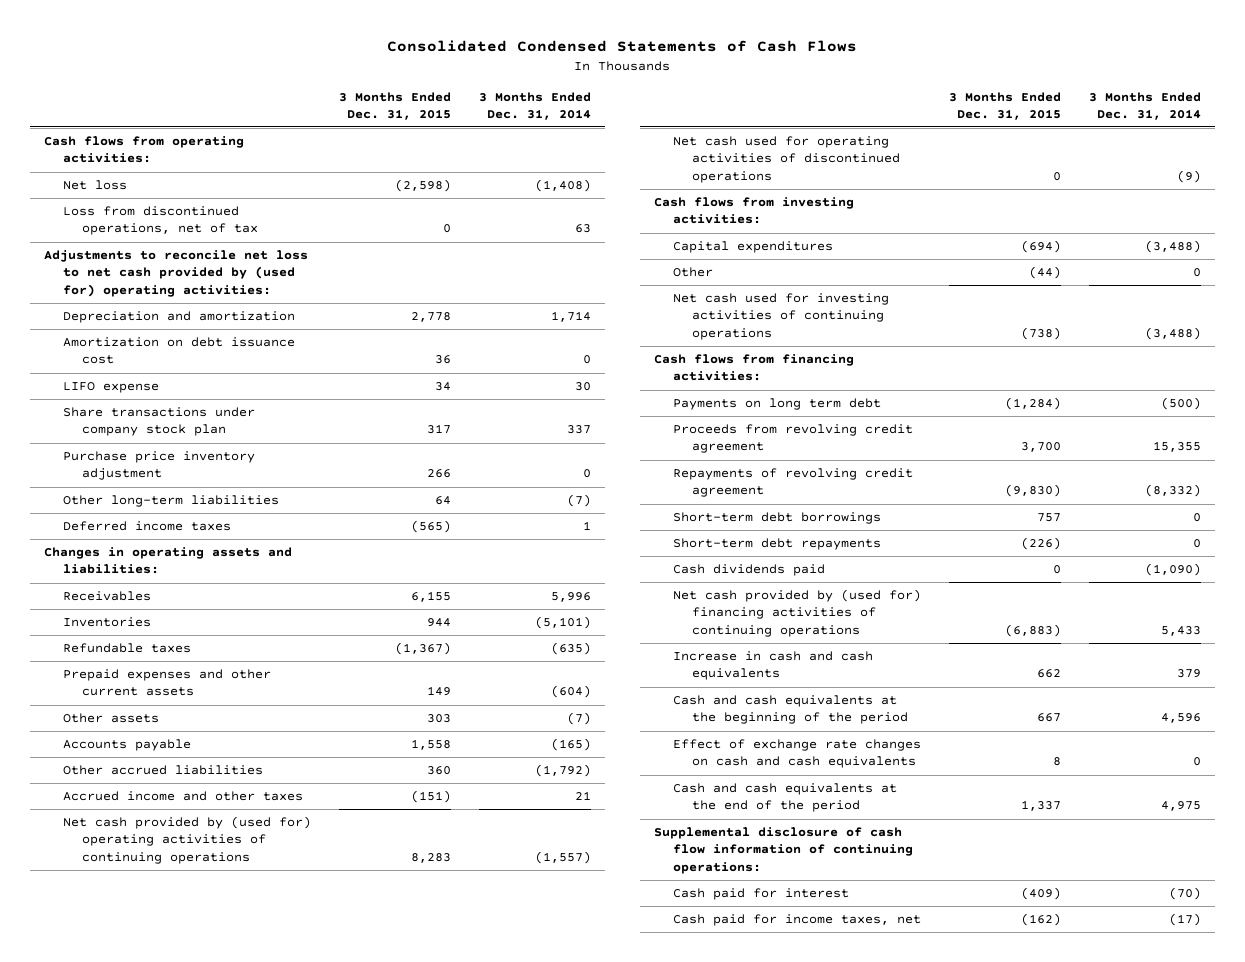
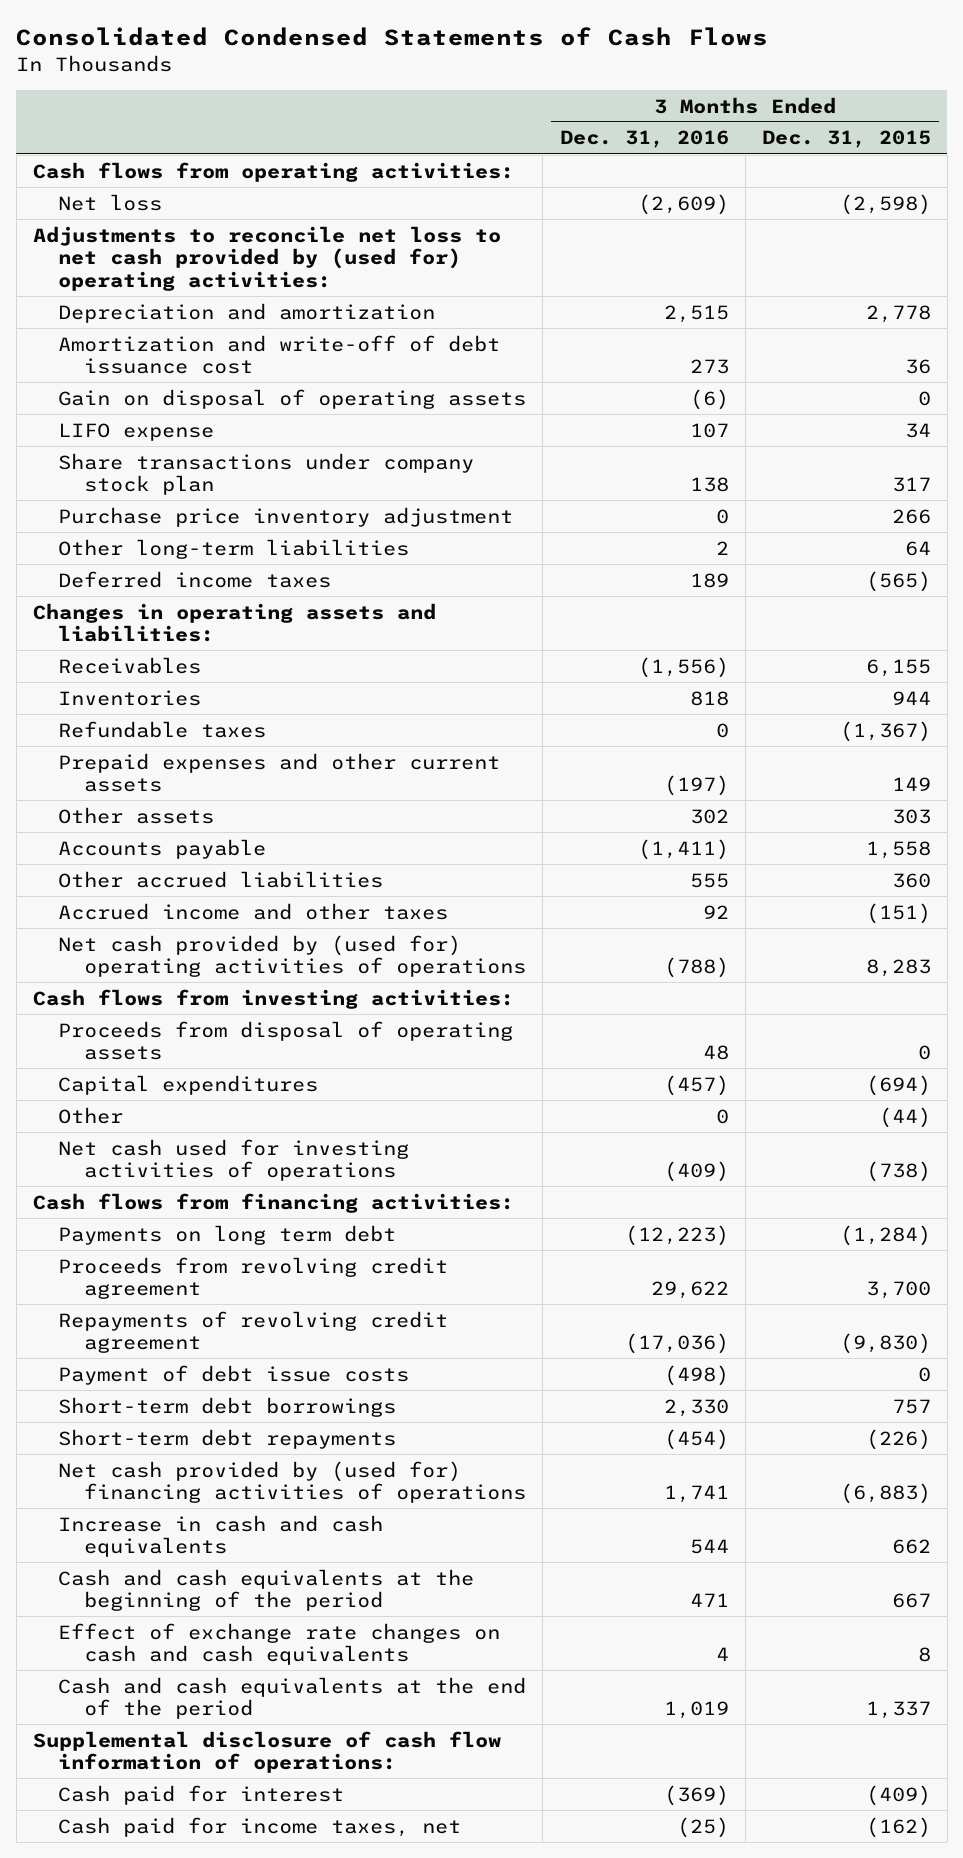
[479,91,592,120] 3 Months Ended Dec. 31, 2014 -> none
none -> [559,130,729,149] Dec. 31, 2016
[63,206,259,236] Loss from discontinued operations, net of tax -> none
[63,337,296,365] Amortization on debt issuance cost -> [58,334,501,375] Amortization and write-off of debt issuance cost
none -> [58,388,527,409] Gain on disposal of operating assets
[672,136,901,183] Net cash used for operating activities of discontinued operations -> none
[63,816,312,864] Net cash provided by (used for) operating activities of continuing operations -> [58,934,526,978] Net cash provided by (used for) operating activities of operations
none -> [58,1020,514,1061] Proceeds from disposal of operating assets
[672,293,889,340] Net cash used for investing activities of continuing operations -> [58,1138,410,1182] Net cash used for investing activities of operations
none -> [58,1364,410,1385] Payment of debt issue costs
[672,564,825,577] Cash dividends paid -> none
[672,589,921,637] Net cash provided by (used for) financing activities of continuing operations -> [58,1460,526,1504] Net cash provided by (used for) financing activities of operations
[653,827,913,874] Supplemental disclosure of cash flow information of continuing operations: -> [32,1730,501,1774] Supplemental disclosure of cash flow information of operations:

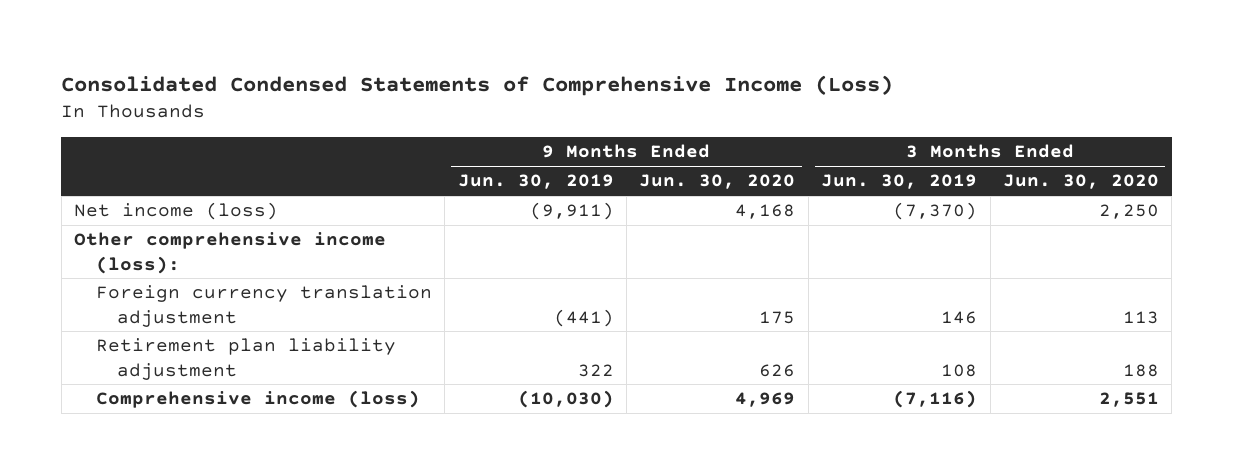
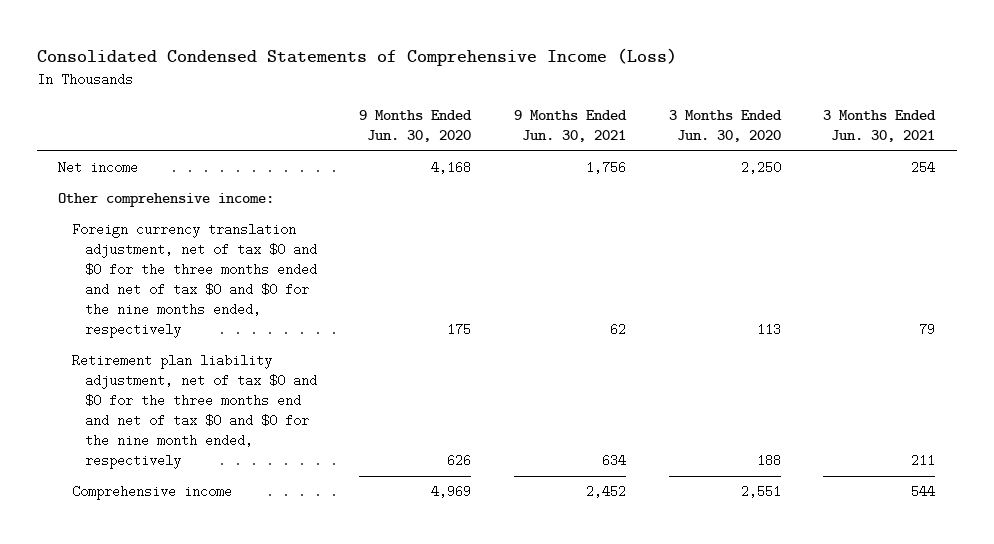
[457,174,614,190] Jun. 30, 2019 -> none
[821,174,978,190] Jun. 30, 2019 -> none
none -> [514,110,628,143] 9 Months Ended Jun. 30, 2021
none -> [823,110,937,143] 3 Months Ended Jun. 30, 2021
[73,202,278,221] Net income (loss) -> [58,161,139,175] Net income
[73,232,386,274] Other comprehensive income (loss): -> [58,193,275,208] Other comprehensive income:
[95,285,432,327] Foreign currency translation adjustment -> [71,223,317,339] Foreign currency translation adjustment, net of tax $0 and $0 for the three months ended and net of tax $0 and $0 for the nine months ended, respectively
[95,338,396,380] Retirement plan liability adjustment -> [71,354,317,470] Retirement plan liability adjustment, net of tax $0 and $0 for the three months end and net of tax $0 and $0 for the nine month ended, respectively
[95,390,420,409] Comprehensive income (loss) -> [71,485,232,501] Comprehensive income

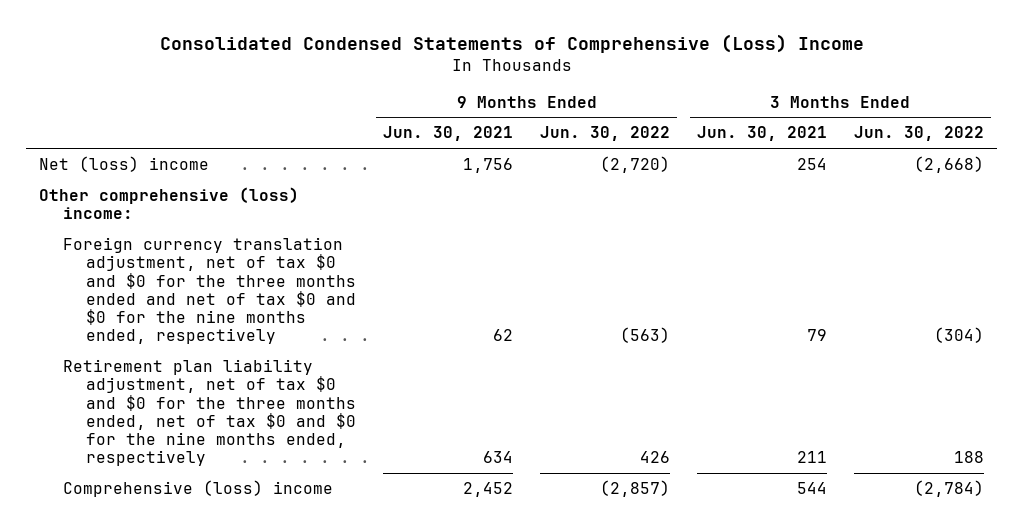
[37,48,678,67] Consolidated Condensed Statements of Comprehensive Income (Loss) -> [159,33,864,53] Consolidated Condensed Statements of Comprehensive (Loss) Income
[359,110,473,143] 9 Months Ended Jun. 30, 2020 -> none
[668,110,782,143] 3 Months Ended Jun. 30, 2020 -> none
none -> [540,126,671,142] Jun. 30, 2022
none -> [853,126,984,142] Jun. 30, 2022
[58,161,139,175] Net income -> [39,156,210,173] Net (loss) income
[58,193,275,208] Other comprehensive income: -> [39,187,300,220] Other comprehensive (loss) income:
[71,354,317,470] Retirement plan liability adjustment, net of tax $0 and $0 for the three months end and net of tax $0 and $0 for the nine month ended, respectively -> [62,359,357,467] Retirement plan liability adjustment, net of tax $0 and $0 for the three months ended, net of tax $0 and $0 for the nine months ended, respectively
[71,485,232,501] Comprehensive income -> [62,480,333,498] Comprehensive (loss) income

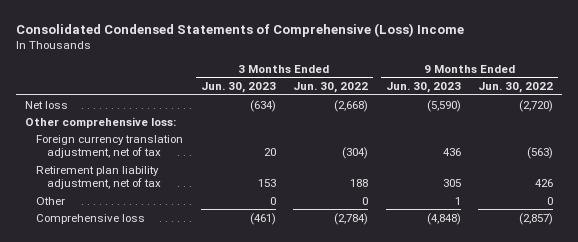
[383,126,514,142] Jun. 30, 2021 -> none
[697,126,828,142] Jun. 30, 2021 -> none
none -> [200,82,276,94] Jun. 30, 2023
none -> [385,82,461,94] Jun. 30, 2023
[39,156,210,173] Net (loss) income -> [24,100,68,109] Net loss
[39,187,300,220] Other comprehensive (loss) income: -> [24,116,176,128] Other comprehensive loss:
[62,237,357,345] Foreign currency translation adjustment, net of tax $0 and $0 for the three months ended and net of tax $0 and $0 for the nine months ended, respectively -> [35,134,183,159] Foreign currency translation adjustment, net of tax
[62,359,357,467] Retirement plan liability adjustment, net of tax $0 and $0 for the three months ended, net of tax $0 and $0 for the nine months ended, respectively -> [35,165,162,190] Retirement plan liability adjustment, net of tax
none -> [35,196,65,205] Other
[62,480,333,498] Comprehensive (loss) income -> [35,213,145,224] Comprehensive loss

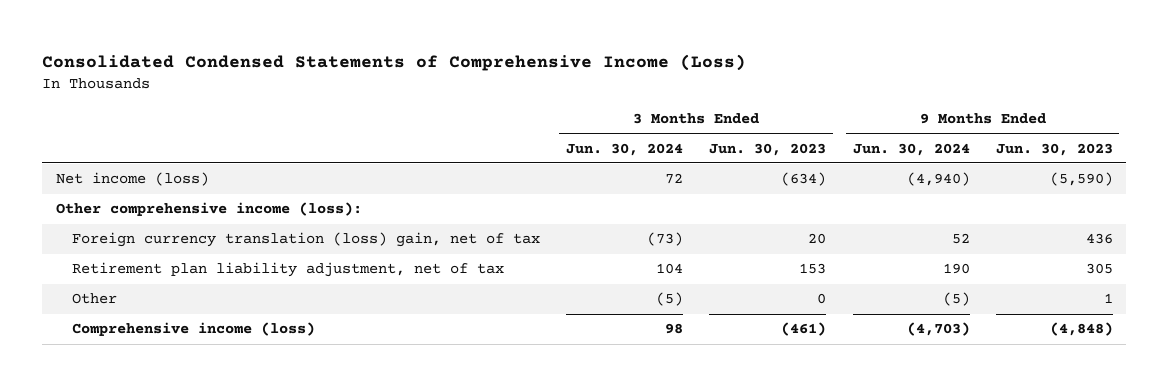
[16,22,465,37] Consolidated Condensed Statements of Comprehensive (Loss) Income -> [42,53,747,71] Consolidated Condensed Statements of Comprehensive Income (Loss)
[293,82,369,94] Jun. 30, 2022 -> none
[478,82,554,94] Jun. 30, 2022 -> none
none -> [566,142,684,156] Jun. 30, 2024
none -> [852,142,970,156] Jun. 30, 2024
[24,100,68,109] Net loss -> [55,172,209,187] Net income (loss)
[24,116,176,128] Other comprehensive loss: -> [55,202,362,217] Other comprehensive income (loss):
[35,134,183,159] Foreign currency translation adjustment, net of tax -> [71,232,540,248] Foreign currency translation (loss) gain, net of tax
[35,213,145,224] Comprehensive loss -> [71,322,315,337] Comprehensive income (loss)

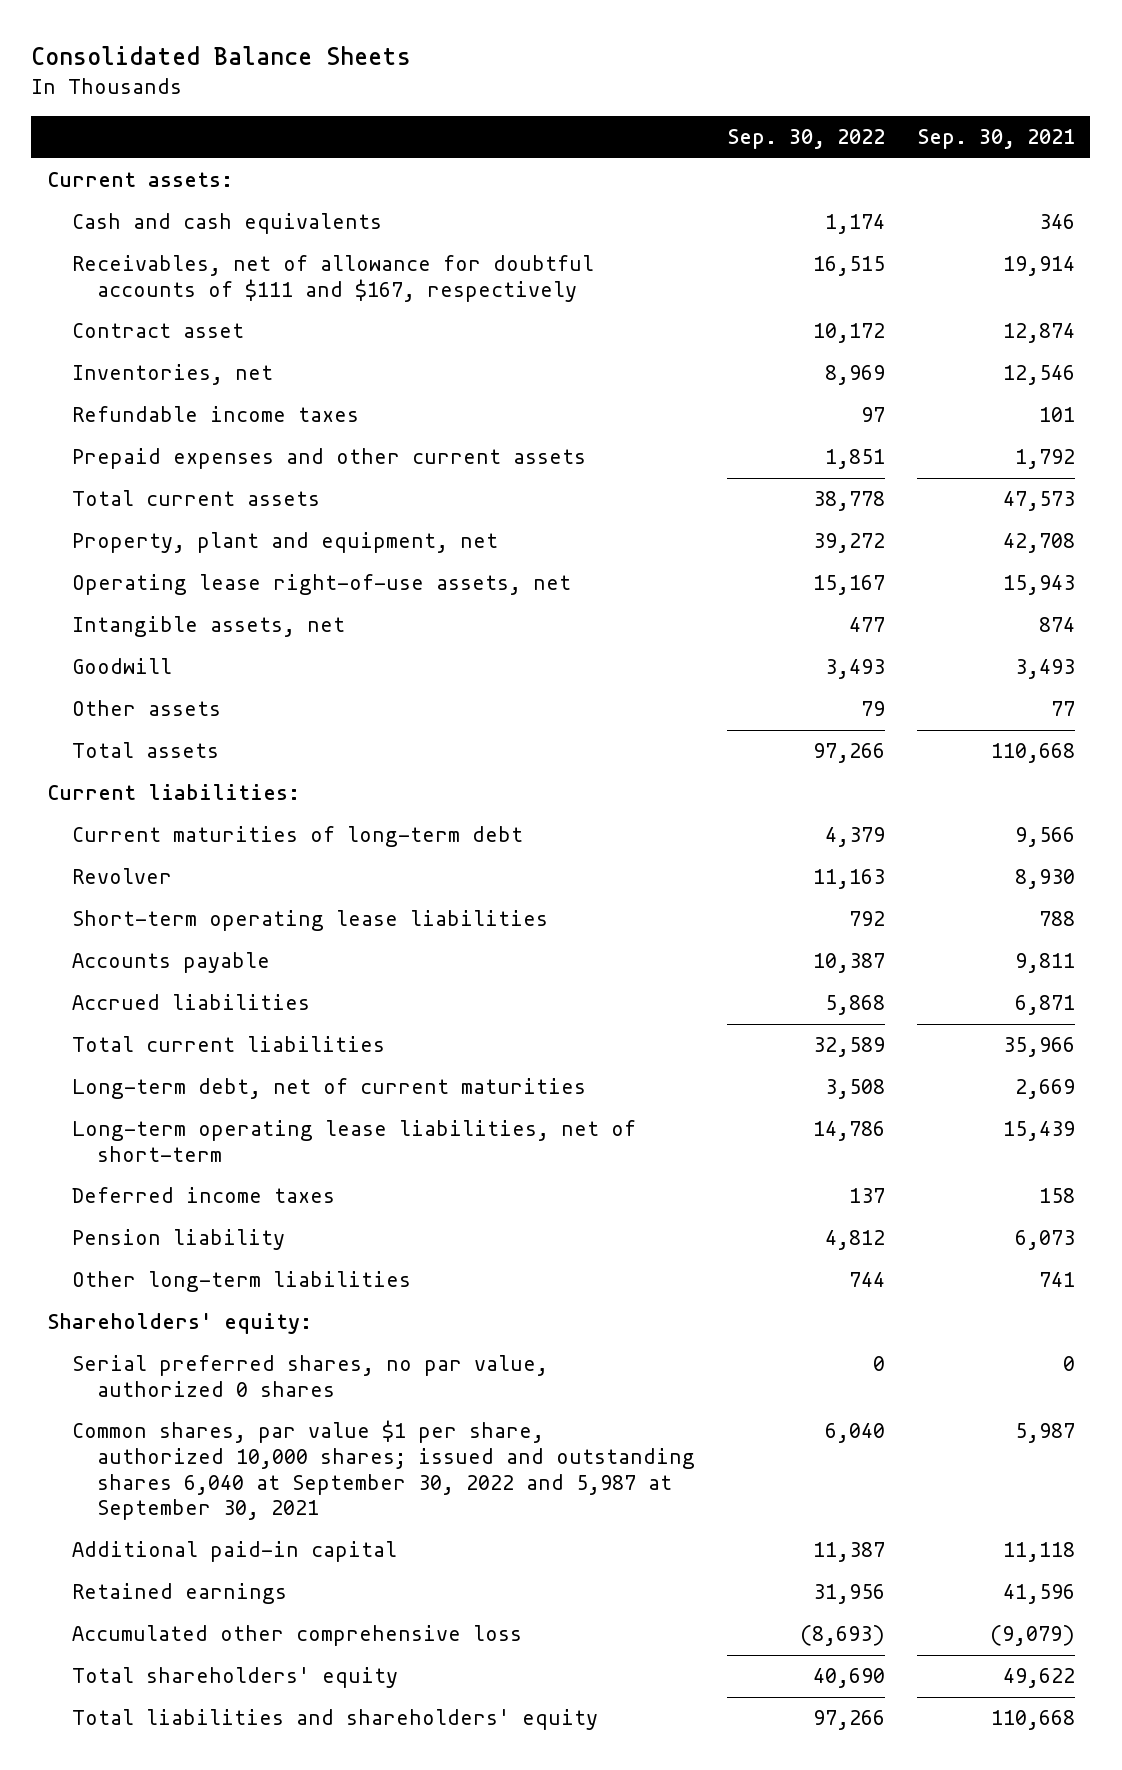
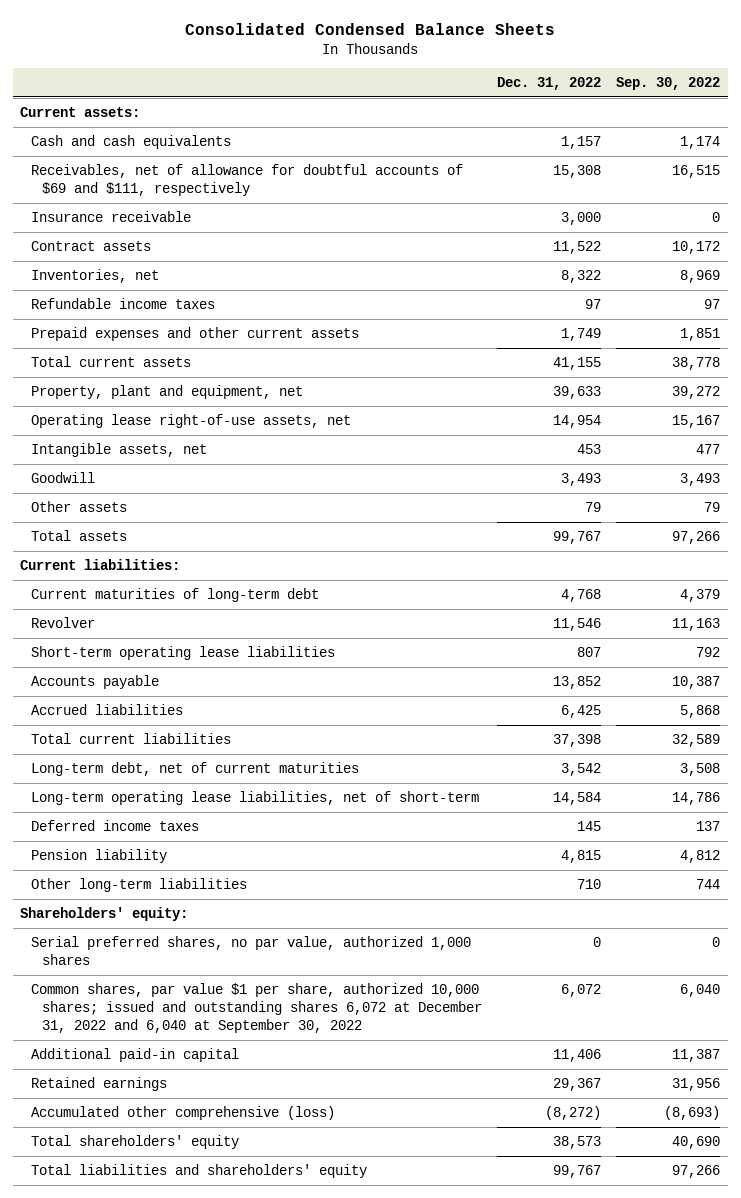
[31,45,412,65] Consolidated Balance Sheets -> [185,22,556,35] Consolidated Condensed Balance Sheets
[916,129,1075,150] Sep. 30, 2021 -> none
none -> [497,76,602,90] Dec. 31, 2022
[72,255,595,303] Receivables, net of allowance for doubtful accounts of $111 and $167, respectively -> [31,164,464,197] Receivables, net of allowance for doubtful accounts of $69 and $111, respectively
none -> [31,211,192,223] Insurance receivable
[72,323,245,339] Contract asset -> [31,241,152,252] Contract assets
[72,1355,549,1398] Serial preferred shares, no par value, authorized 0 shares -> [31,936,472,966] Serial preferred shares, no par value, authorized 1,000 shares
[72,1420,696,1521] Common shares, par value $1 per share, authorized 10,000 shares; issued and outstanding shares 6,040 at September 30, 2022 and 5,987 at September 30, 2021 -> [31,983,483,1034] Common shares, par value $1 per share, authorized 10,000 shares; issued and outstanding shares 6,072 at December 31, 2022 and 6,040 at September 30, 2022
[72,1625,523,1647] Accumulated other comprehensive loss -> [31,1106,336,1121] Accumulated other comprehensive (loss)

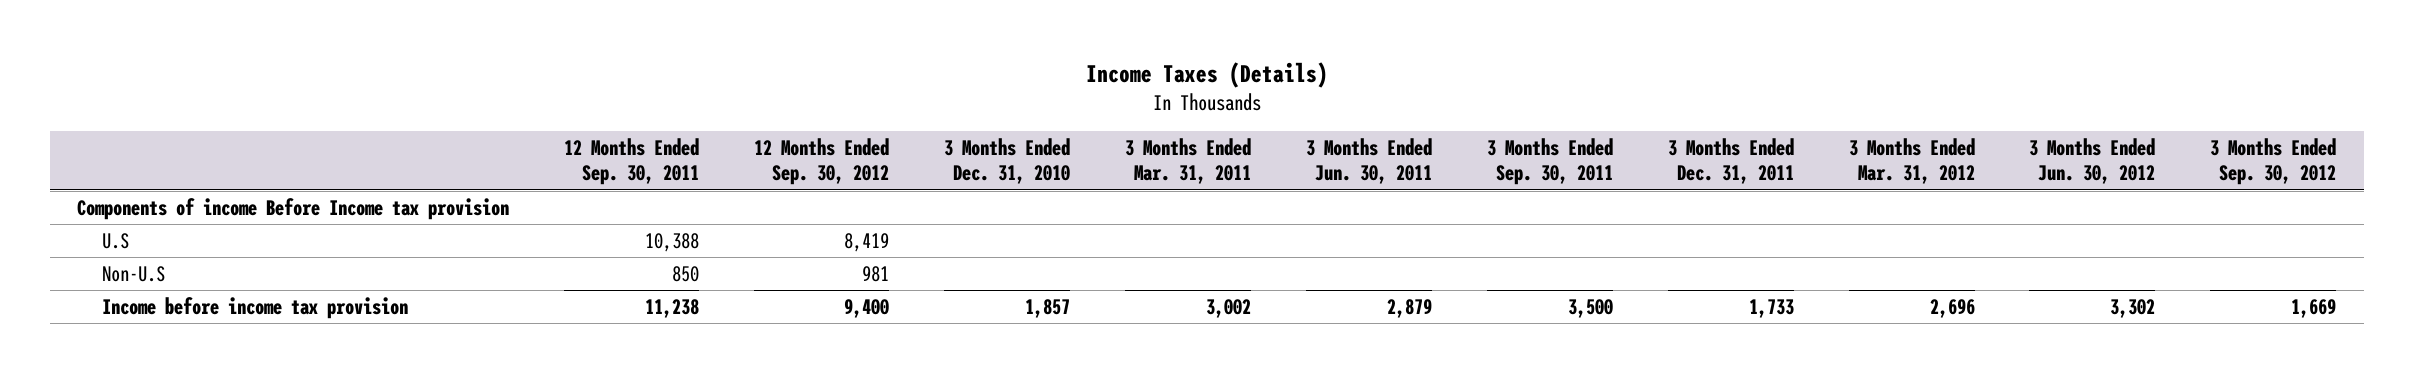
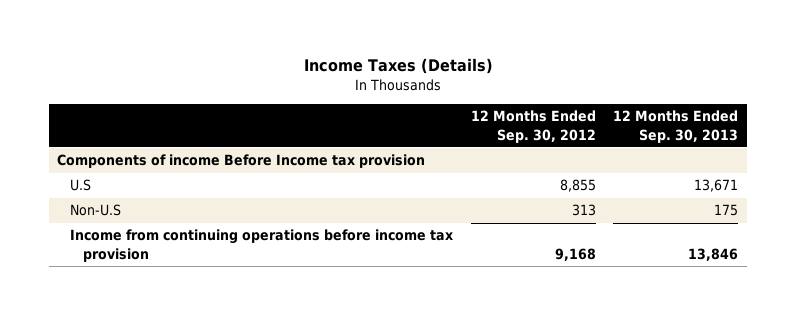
[564,137,700,186] 12 Months Ended Sep. 30, 2011 -> none
[944,137,1071,185] 3 Months Ended Dec. 31, 2010 -> none
[1124,137,1251,185] 3 Months Ended Mar. 31, 2011 -> none
[1305,137,1432,185] 3 Months Ended Jun. 30, 2011 -> none
[1486,137,1613,186] 3 Months Ended Sep. 30, 2011 -> none
[1667,137,1794,185] 3 Months Ended Dec. 31, 2011 -> none
[1848,137,1975,185] 3 Months Ended Mar. 31, 2012 -> none
[2029,137,2156,185] 3 Months Ended Jun. 30, 2012 -> none
[2210,137,2337,186] 3 Months Ended Sep. 30, 2012 -> none
none -> [613,110,739,143] 12 Months Ended Sep. 30, 2013
[844,233,890,253] 8,419 -> [559,179,596,193] 8,855
[862,266,890,283] 981 -> [571,204,596,217] 313
[102,297,409,320] Income before income tax provision -> [70,229,454,262] Income from continuing operations before income tax provision
[844,299,890,319] 9,400 -> [554,247,596,261] 9,168

